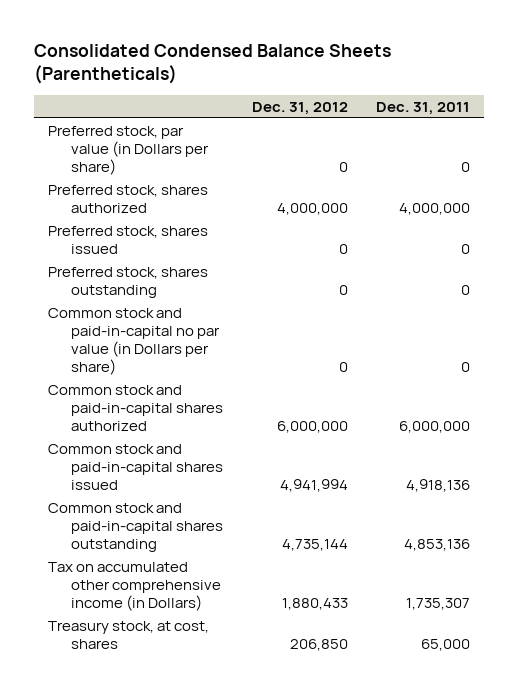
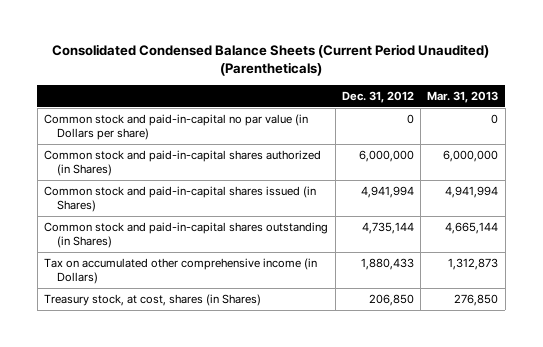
[33,43,391,85] Consolidated Condensed Balance Sheets (Parentheticals) -> [52,44,490,77] Consolidated Condensed Balance Sheets (Current Period Unaudited) (Parentheticals)
[376,102,471,116] Dec. 31, 2011 -> none
none -> [427,90,499,103] Mar. 31, 2013
[47,125,210,175] Preferred stock, par value (in Dollars per share) -> none
[47,184,208,213] Preferred stock, shares authorized -> none
[47,225,208,254] Preferred stock, shares issued -> none
[47,266,208,298] Preferred stock, shares outstanding -> none
[47,384,224,431] Common stock and paid-in-capital shares authorized -> [44,149,322,176] Common stock and paid-in-capital shares authorized (in Shares)
[47,443,224,490] Common stock and paid-in-capital shares issued -> [44,185,317,212] Common stock and paid-in-capital shares issued (in Shares)
[47,502,224,552] Common stock and paid-in-capital shares outstanding -> [44,221,329,248] Common stock and paid-in-capital shares outstanding (in Shares)
[47,620,209,649] Treasury stock, at cost, shares -> [44,293,262,306] Treasury stock, at cost, shares (in Shares)

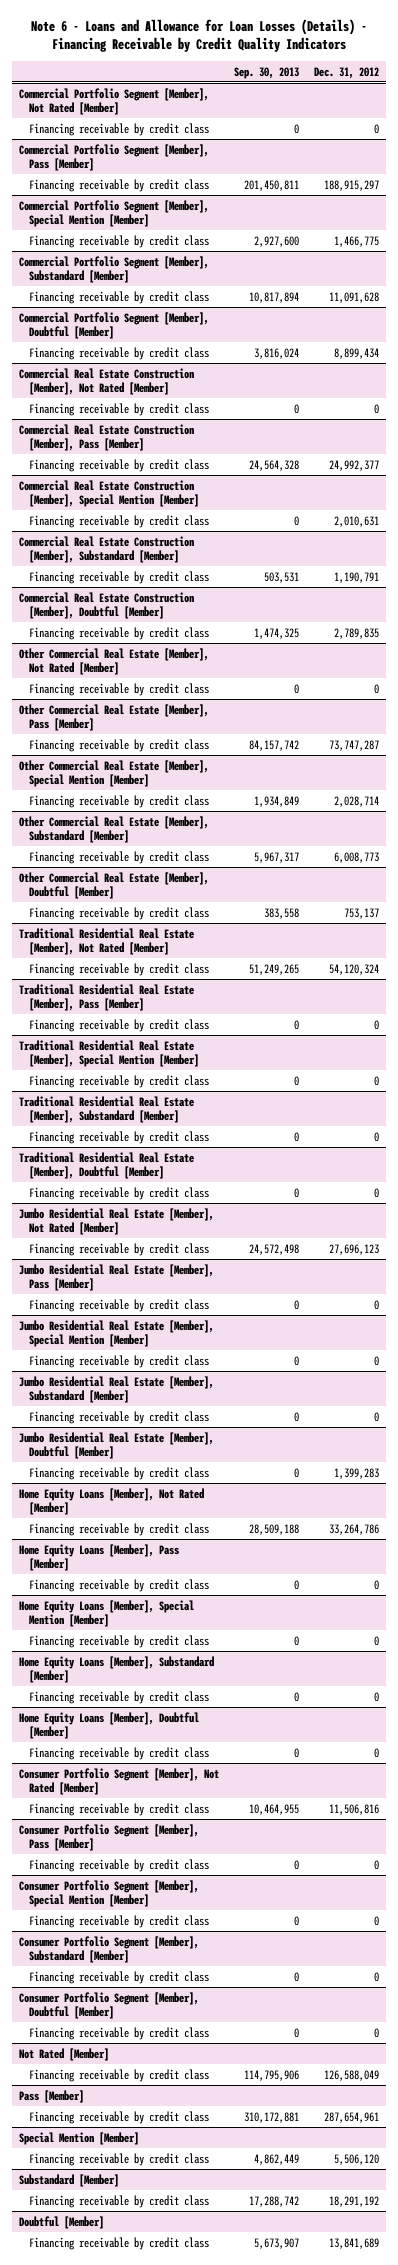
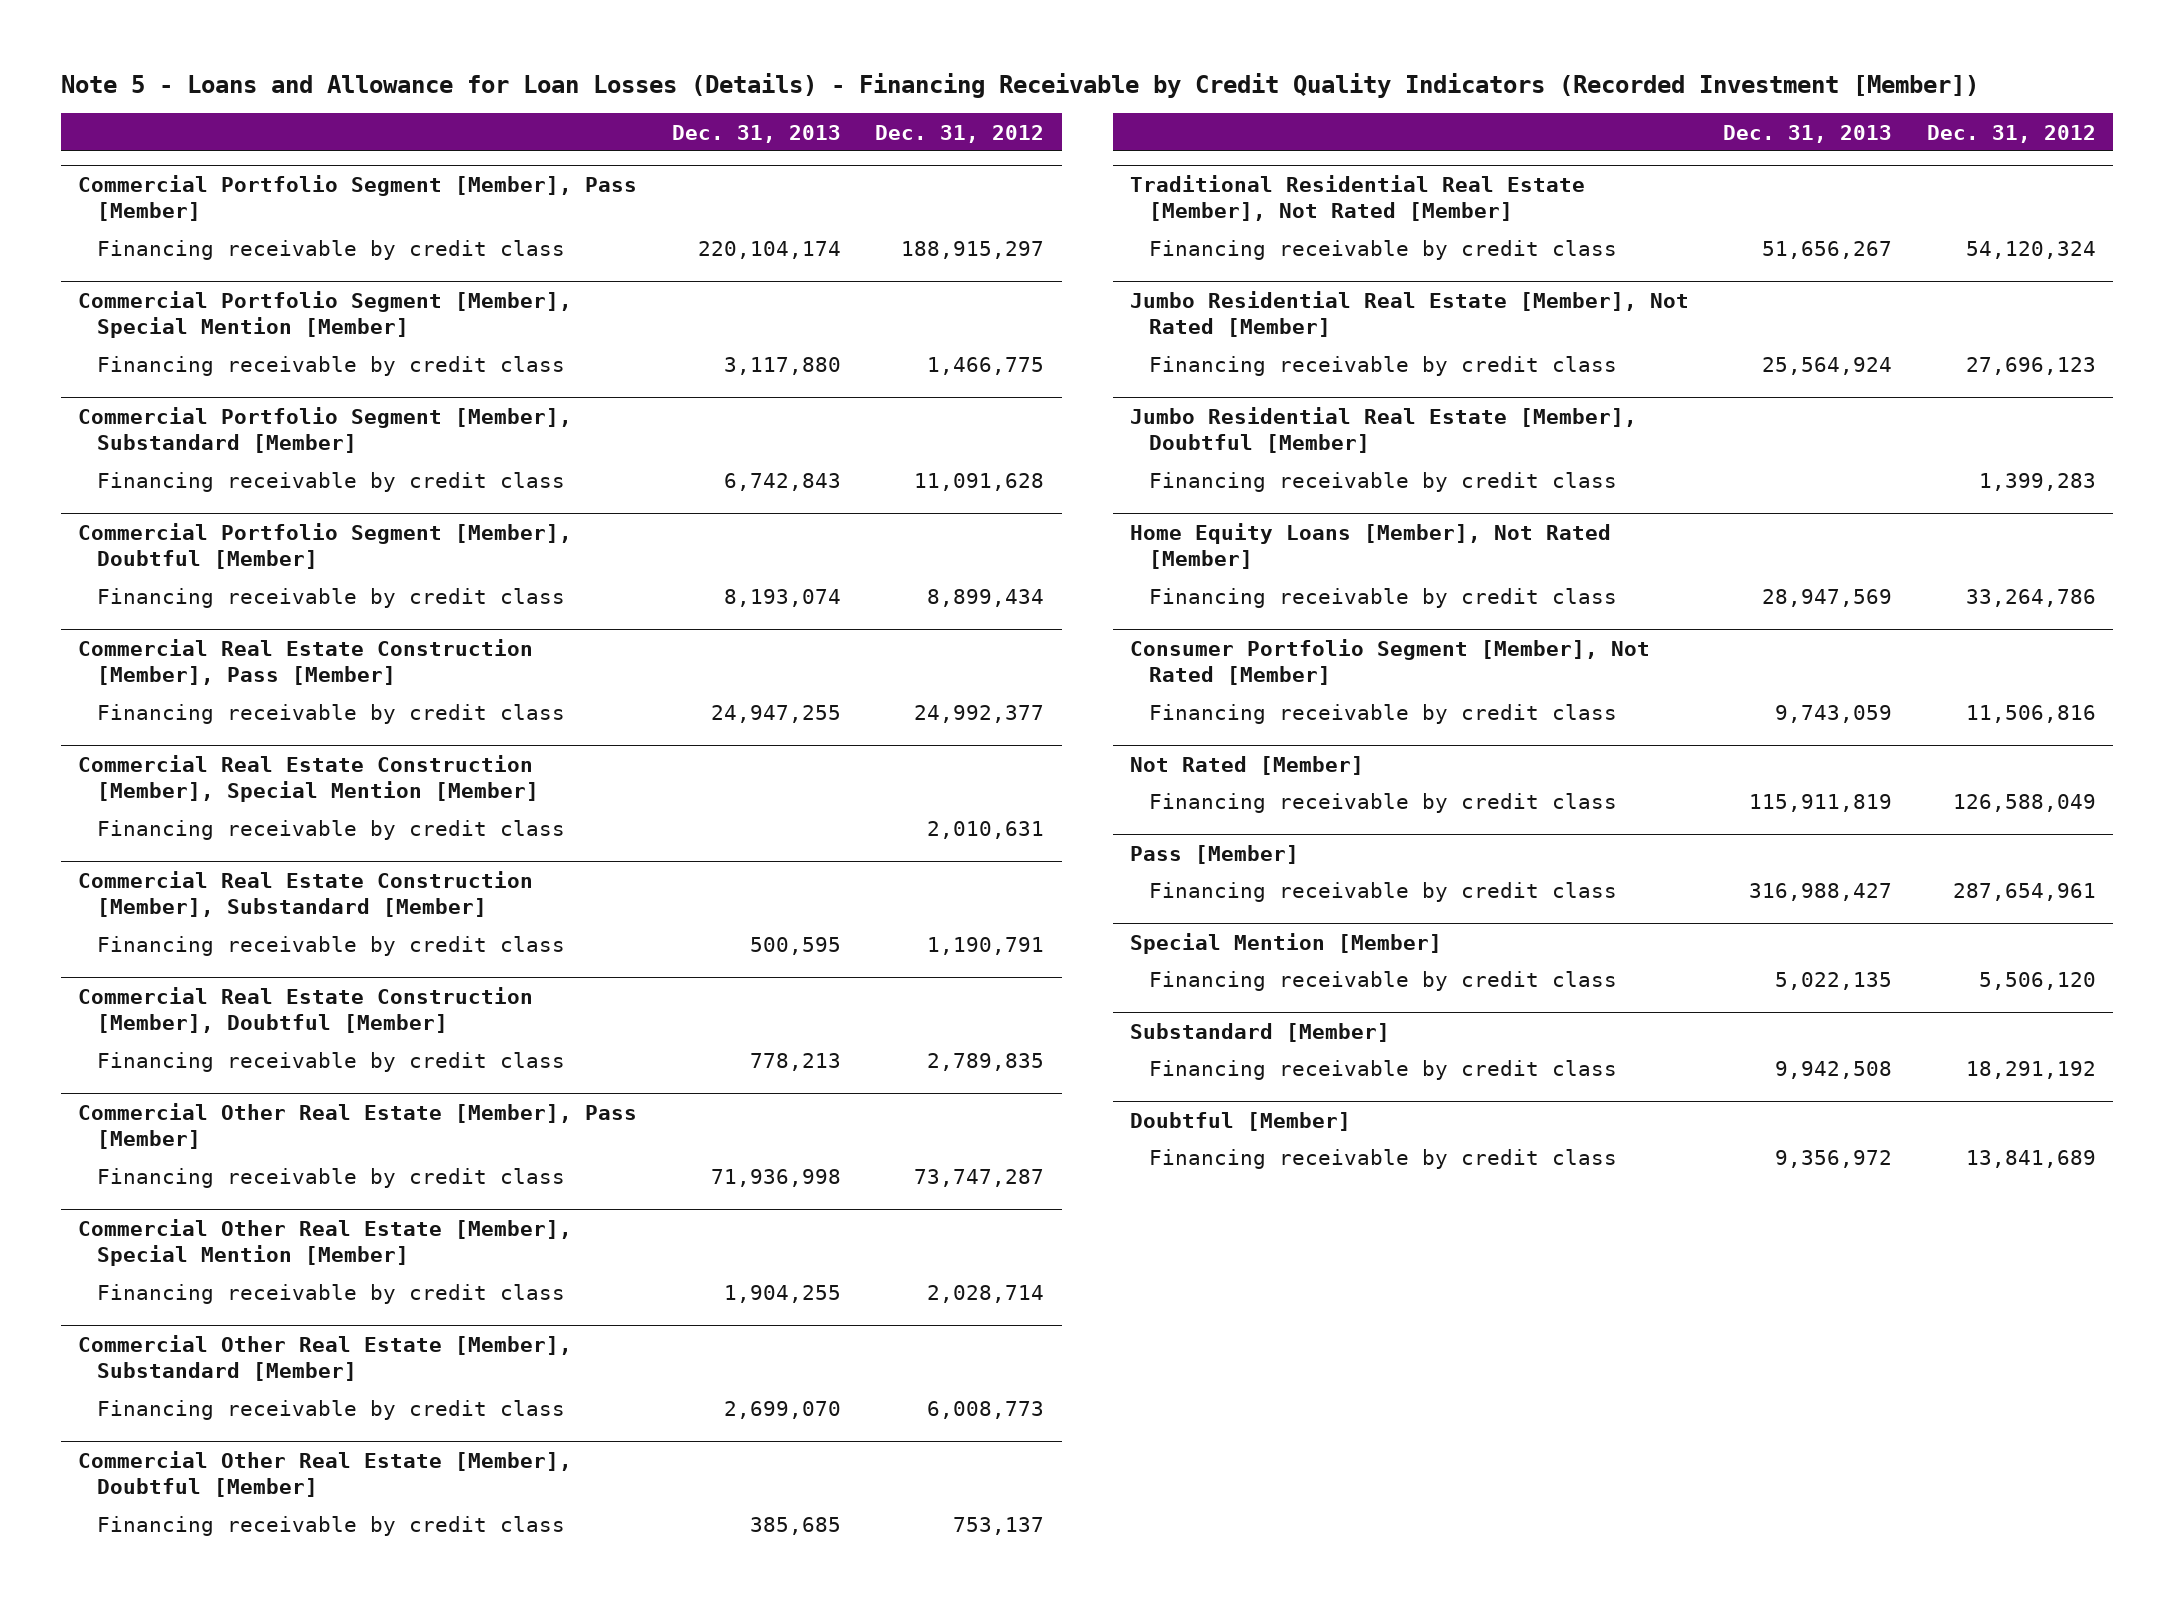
[31,18,368,53] Note 6 - Loans and Allowance for Loan Losses (Details) - Financing Receivable by Credit Quality Indicators -> [61,72,1980,98] Note 5 - Loans and Allowance for Loan Losses (Details) - Financing Receivable by Credit Quality Indicators (Recorded Investment [Member])
[234,66,300,79] Sep. 30, 2013 -> none
none -> [671,124,841,143] Dec. 31, 2013
[19,87,210,116] Commercial Portfolio Segment [Member], Not Rated [Member] -> none
[28,122,209,136] Financing receivable by credit class -> none
[19,367,195,396] Commercial Real Estate Construction [Member], Not Rated [Member] -> none
[28,402,209,416] Financing receivable by credit class -> none
[19,647,210,676] Other Commercial Real Estate [Member], Not Rated [Member] -> none
[28,682,209,696] Financing receivable by credit class -> none
[19,703,210,732] Other Commercial Real Estate [Member], Pass [Member] -> [78,1102,638,1150] Commercial Other Real Estate [Member], Pass [Member]
[19,759,210,788] Other Commercial Real Estate [Member], Special Mention [Member] -> [78,1218,573,1267] Commercial Other Real Estate [Member], Special Mention [Member]
[19,815,210,844] Other Commercial Real Estate [Member], Substandard [Member] -> [78,1334,573,1382] Commercial Other Real Estate [Member], Substandard [Member]
[19,871,210,900] Other Commercial Real Estate [Member], Doubtful [Member] -> [78,1450,573,1498] Commercial Other Real Estate [Member], Doubtful [Member]
[19,983,195,1012] Traditional Residential Real Estate [Member], Pass [Member] -> none
[28,1018,209,1032] Financing receivable by credit class -> none
[19,1039,199,1068] Traditional Residential Real Estate [Member], Special Mention [Member] -> none
[28,1074,209,1088] Financing receivable by credit class -> none
[19,1095,195,1124] Traditional Residential Real Estate [Member], Substandard [Member] -> none
[28,1130,209,1144] Financing receivable by credit class -> none
[19,1151,195,1180] Traditional Residential Real Estate [Member], Doubtful [Member] -> none
[28,1186,209,1200] Financing receivable by credit class -> none
[19,1263,215,1292] Jumbo Residential Real Estate [Member], Pass [Member] -> none
[28,1298,209,1312] Financing receivable by credit class -> none
[19,1319,215,1348] Jumbo Residential Real Estate [Member], Special Mention [Member] -> none
[28,1354,209,1368] Financing receivable by credit class -> none
[19,1375,215,1404] Jumbo Residential Real Estate [Member], Substandard [Member] -> none
[28,1410,209,1424] Financing receivable by credit class -> none
[19,1543,180,1572] Home Equity Loans [Member], Pass [Member] -> none
[28,1578,209,1592] Financing receivable by credit class -> none
[19,1599,195,1628] Home Equity Loans [Member], Special Mention [Member] -> none
[28,1634,209,1648] Financing receivable by credit class -> none
[19,1655,215,1684] Home Equity Loans [Member], Substandard [Member] -> none
[28,1690,209,1704] Financing receivable by credit class -> none
[19,1711,200,1740] Home Equity Loans [Member], Doubtful [Member] -> none
[28,1746,209,1760] Financing receivable by credit class -> none
[19,1823,200,1852] Consumer Portfolio Segment [Member], Pass [Member] -> none
[28,1858,209,1872] Financing receivable by credit class -> none
[19,1879,200,1908] Consumer Portfolio Segment [Member], Special Mention [Member] -> none
[28,1914,209,1928] Financing receivable by credit class -> none
[19,1935,200,1964] Consumer Portfolio Segment [Member], Substandard [Member] -> none
[28,1970,209,1984] Financing receivable by credit class -> none
[19,1991,200,2020] Consumer Portfolio Segment [Member], Doubtful [Member] -> none
[28,2026,209,2040] Financing receivable by credit class -> none

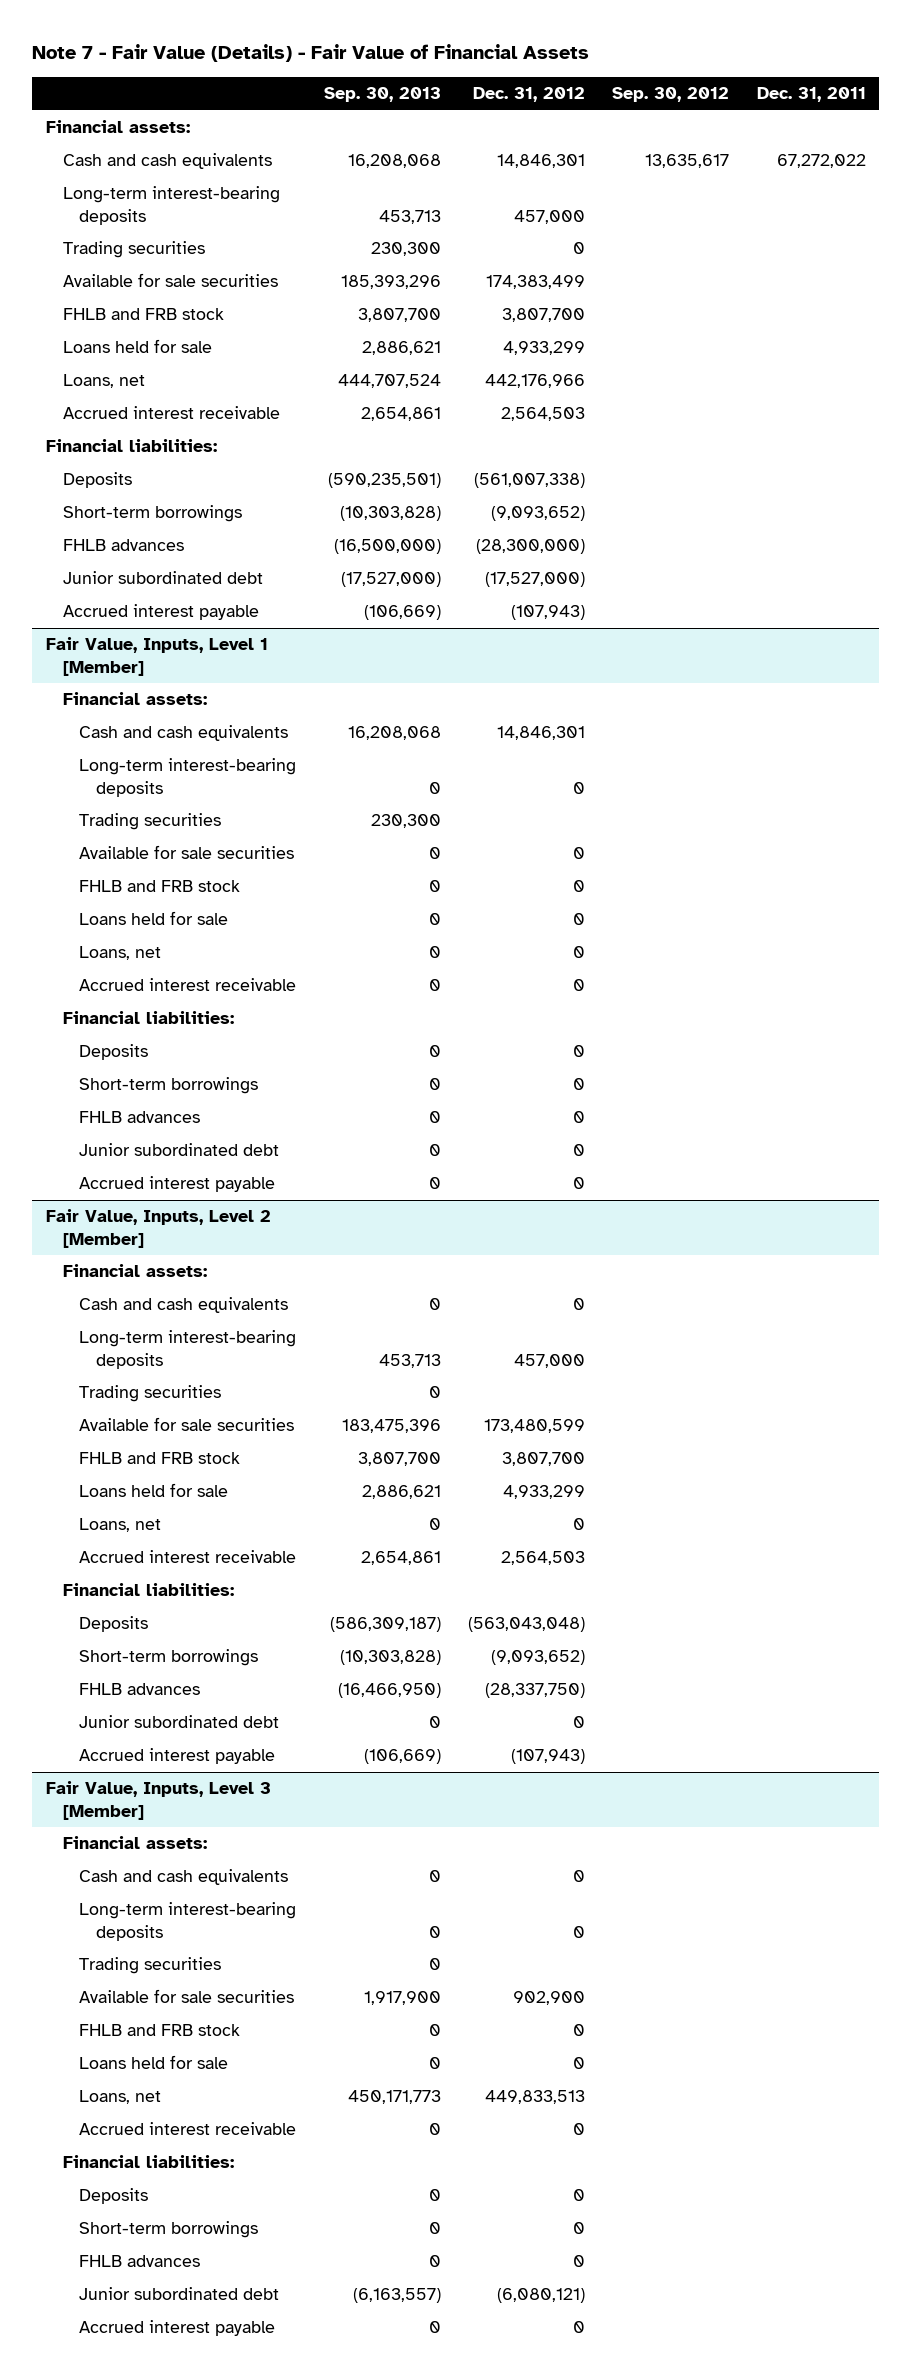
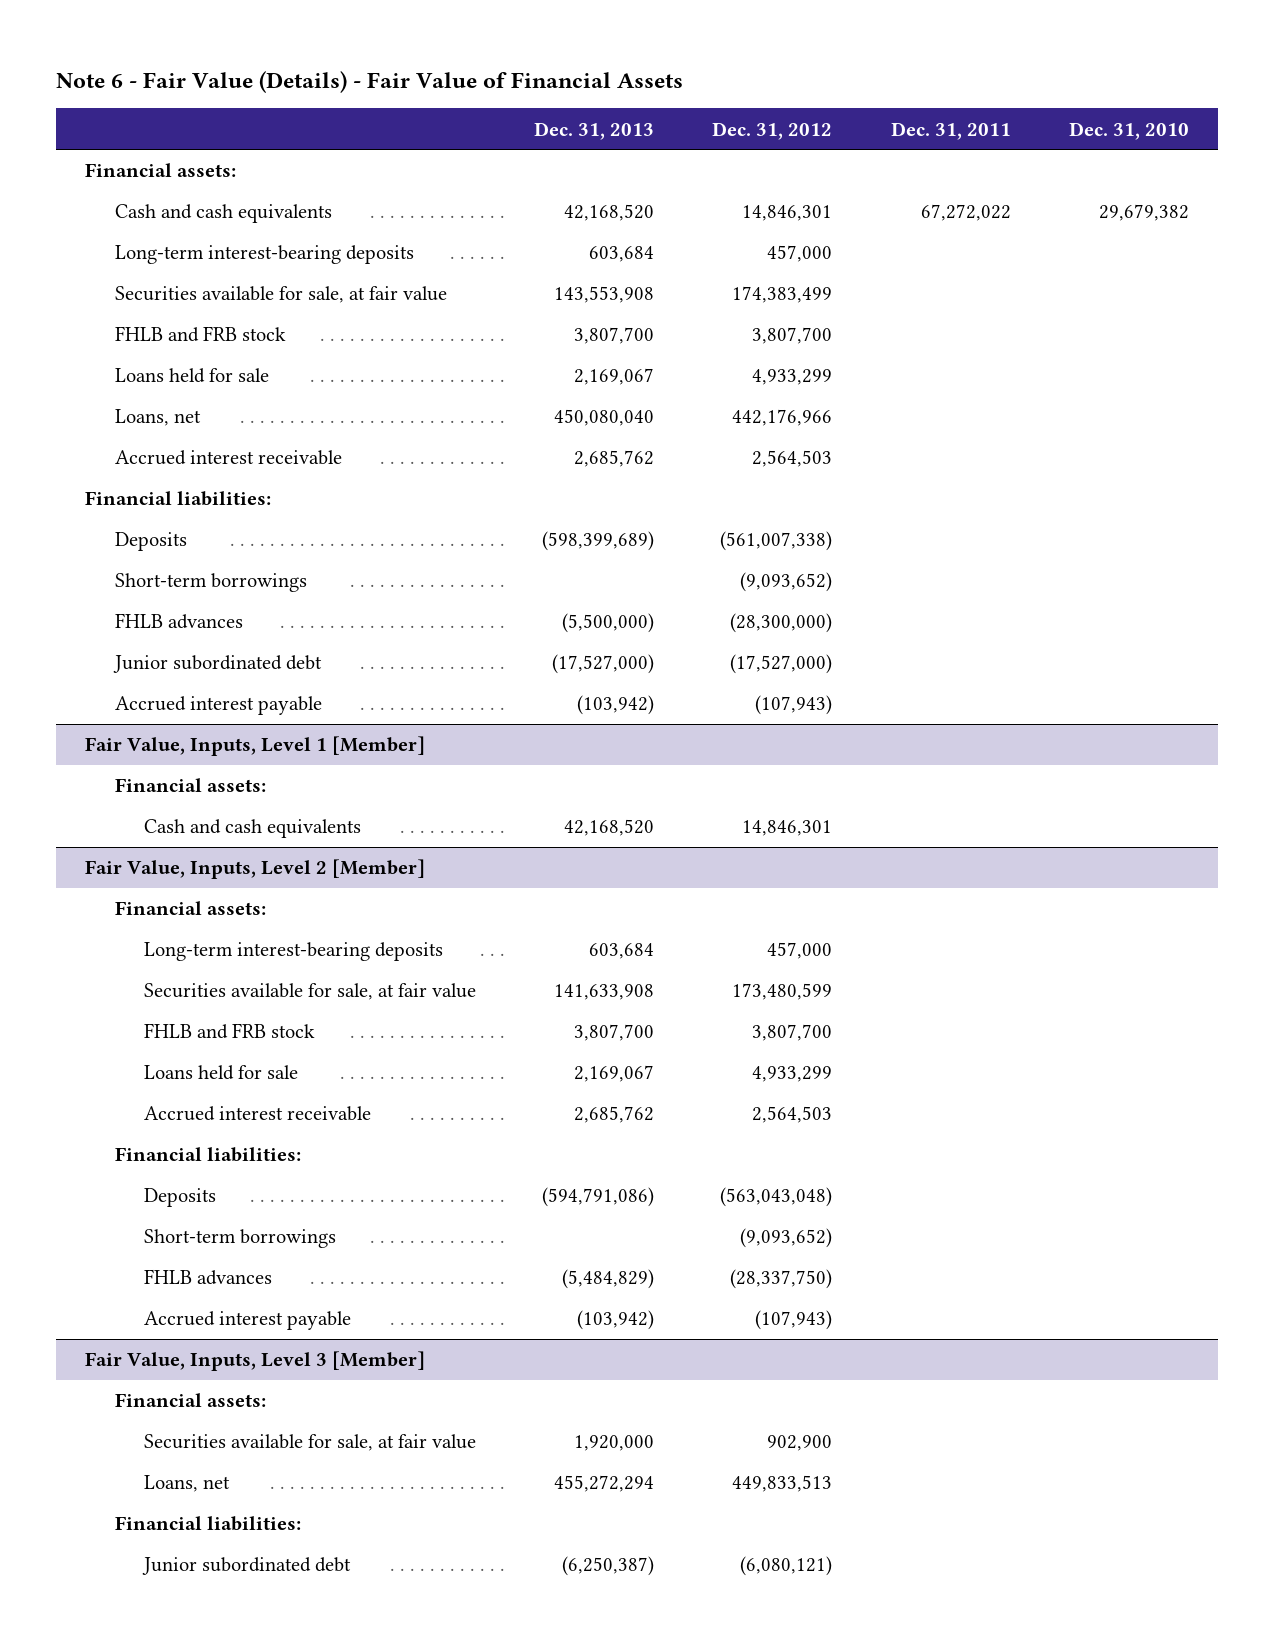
[32,44,590,63] Note 7 - Fair Value (Details) - Fair Value of Financial Assets -> [56,70,684,93] Note 6 - Fair Value (Details) - Fair Value of Financial Assets
[323,87,441,103] Sep. 30, 2013 -> none
[612,87,730,103] Sep. 30, 2012 -> none
none -> [534,121,655,140] Dec. 31, 2013
none -> [1068,121,1189,140] Dec. 31, 2010
[62,241,205,259] Trading securities -> none
[62,273,278,288] Available for sale securities -> [114,286,447,304] Securities available for sale, at fair value
[79,758,297,797] Long-term interest-bearing deposits -> none
[79,813,222,831] Trading securities -> none
[79,845,295,860] Available for sale securities -> none
[79,880,241,893] FHLB and FRB stock -> none
[79,911,229,926] Loans held for sale -> none
[79,946,162,961] Loans, net -> none
[79,978,297,992] Accrued interest receivable -> none
[62,1011,234,1025] Financial liabilities: -> none
[79,1044,149,1061] Deposits -> none
[79,1077,259,1095] Short-term borrowings -> none
[79,1111,201,1124] FHLB advances -> none
[79,1143,280,1157] Junior subordinated debt -> none
[79,1176,276,1193] Accrued interest payable -> none
[79,1297,289,1314] Cash and cash equivalents -> none
[79,1385,222,1403] Trading securities -> none
[79,1417,295,1432] Available for sale securities -> [144,983,477,1001] Securities available for sale, at fair value
[79,1518,162,1533] Loans, net -> none
[79,1715,280,1729] Junior subordinated debt -> none
[79,1869,289,1886] Cash and cash equivalents -> none
[79,1902,297,1941] Long-term interest-bearing deposits -> none
[79,1957,222,1975] Trading securities -> none
[79,2024,241,2037] FHLB and FRB stock -> none
[79,2055,229,2070] Loans held for sale -> none
[79,1989,295,2004] Available for sale securities -> [144,1434,477,1452] Securities available for sale, at fair value
[79,2122,297,2136] Accrued interest receivable -> none
[79,2188,149,2205] Deposits -> none
[79,2221,259,2239] Short-term borrowings -> none
[79,2255,201,2268] FHLB advances -> none
[79,2320,276,2337] Accrued interest payable -> none

